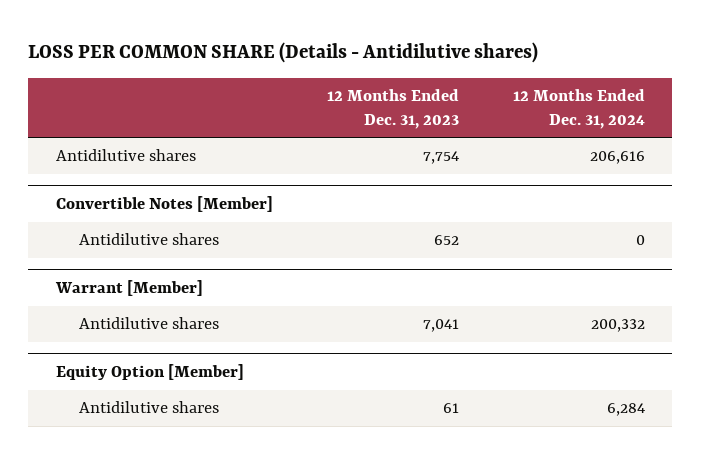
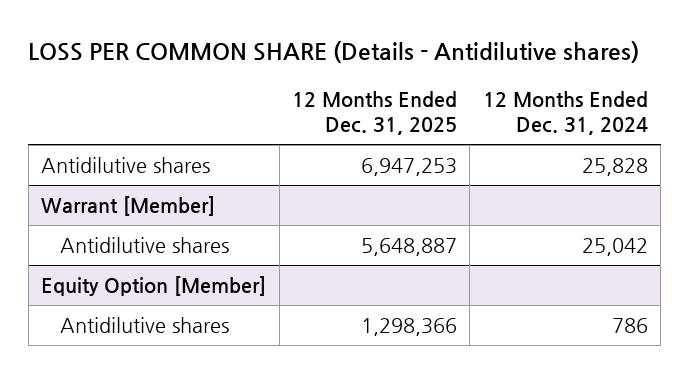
[326,88,459,129] 12 Months Ended Dec. 31, 2023 -> none
none -> [292,91,458,136] 12 Months Ended Dec. 31, 2025
[55,196,273,213] Convertible Notes [Member] -> none
[78,233,219,246] Antidilutive shares -> none
[589,151,645,165] 206,616 -> [581,158,648,177] 25,828
[590,319,645,333] 200,332 -> [581,238,648,257] 25,042
[606,403,645,417] 6,284 -> [611,318,648,334] 786

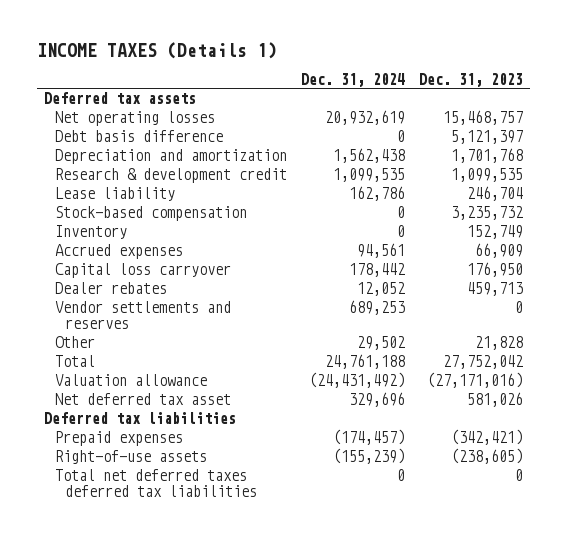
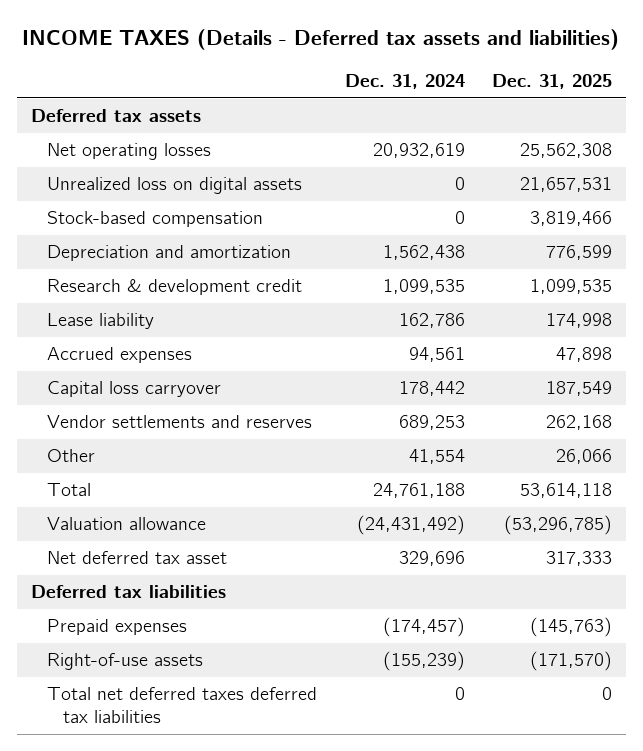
[37,41,278,59] INCOME TAXES (Details 1) -> [22,29,620,51] INCOME TAXES (Details - Deferred tax assets and liabilities)
[418,72,523,87] Dec. 31, 2023 -> none
none -> [492,74,613,90] Dec. 31, 2025
[54,130,223,143] Debt basis difference -> none
none -> [46,177,302,195] Unrealized loss on digital assets
[54,206,247,222] Stock-based compensation -> [46,211,263,228] Stock-based compensation
[54,225,127,240] Inventory -> none
[54,282,167,295] Dealer rebates -> none
[356,336,405,351] 29,502 -> [408,449,465,465] 41,554

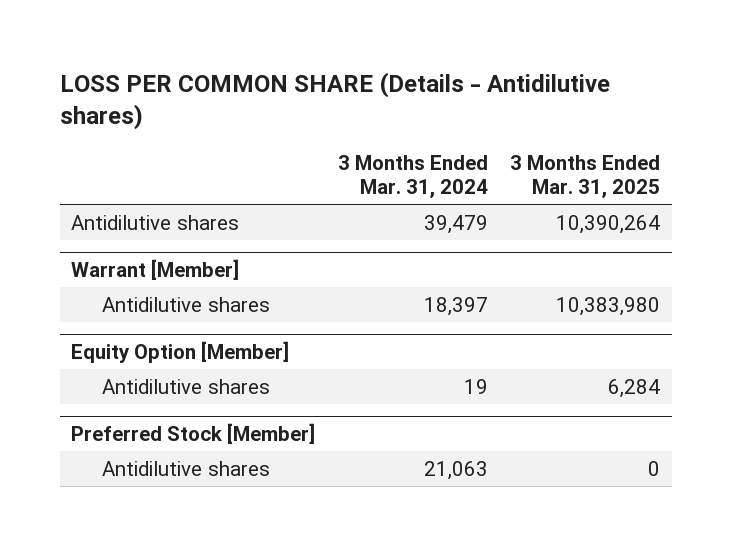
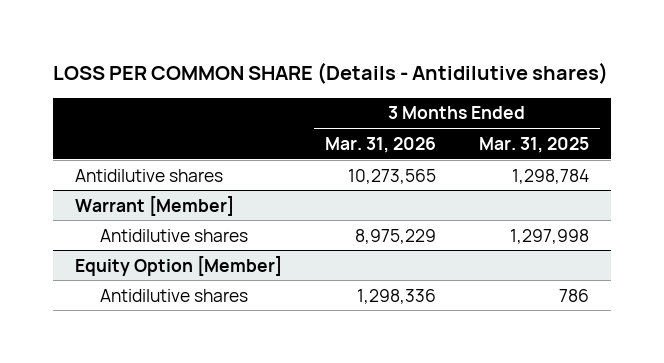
[337,154,488,198] 3 Months Ended Mar. 31, 2024 -> none
none -> [325,136,437,153] Mar. 31, 2026
[556,214,661,234] 10,390,264 -> [512,168,590,184] 1,298,784
[556,296,661,316] 10,383,980 -> [510,228,590,244] 1,297,998
[70,423,315,445] Preferred Stock [Member] -> none
[102,460,271,476] Antidilutive shares -> none
[608,378,661,398] 6,284 -> [559,288,590,302] 786

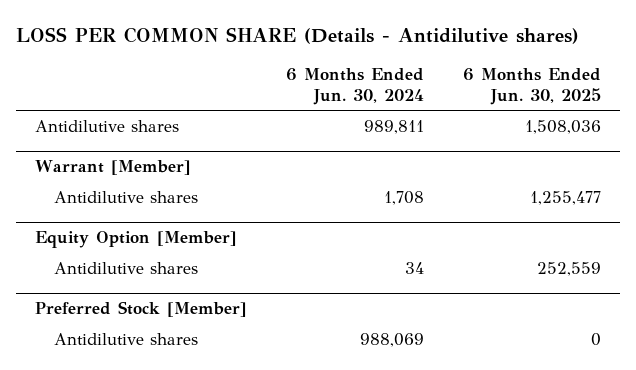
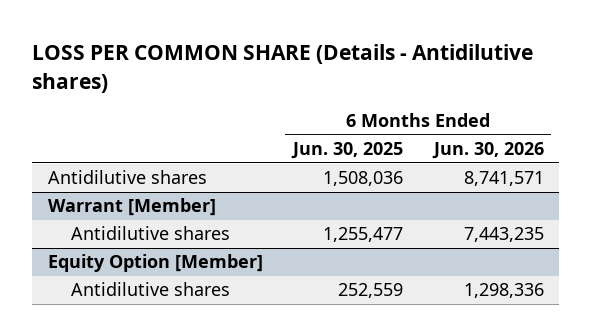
[286,68,425,105] 6 Months Ended Jun. 30, 2024 -> none
none -> [431,142,544,160] Jun. 30, 2026
[35,301,248,318] Preferred Stock [Member] -> none
[54,333,199,346] Antidilutive shares -> none

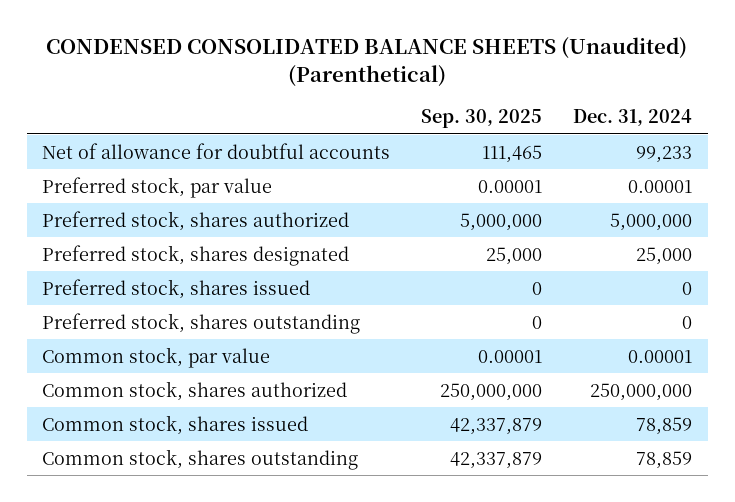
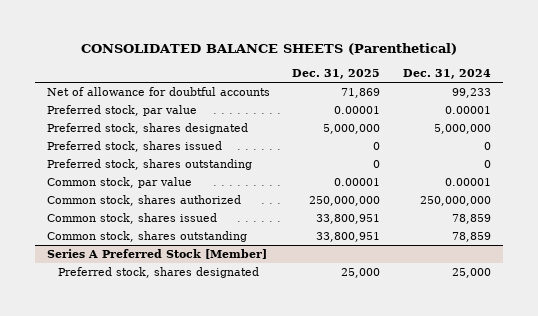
[46,37,688,87] CONDENSED CONSOLIDATED BALANCE SHEETS (Unaudited) (Parenthetical) -> [80,42,457,55] CONSOLIDATED BALANCE SHEETS (Parenthetical)
[421,109,543,129] Sep. 30, 2025 -> none
none -> [292,69,381,80] Dec. 31, 2025
[42,244,350,266] Preferred stock, shares designated -> none
[42,210,350,231] Preferred stock, shares authorized -> [46,123,248,135] Preferred stock, shares designated
none -> [46,249,267,260] Series A Preferred Stock [Member]
none -> [58,267,260,279] Preferred stock, shares designated

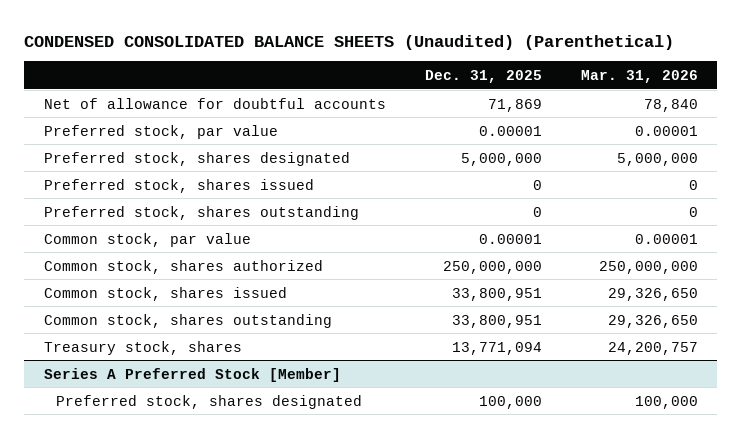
[80,42,457,55] CONSOLIDATED BALANCE SHEETS (Parenthetical) -> [24,34,675,50] CONDENSED CONSOLIDATED BALANCE SHEETS (Unaudited) (Parenthetical)
[403,69,492,80] Dec. 31, 2024 -> none
none -> [580,70,698,84] Mar. 31, 2026
none -> [43,340,242,355] Treasury stock, shares
[341,268,381,279] 25,000 -> [478,395,542,409] 100,000

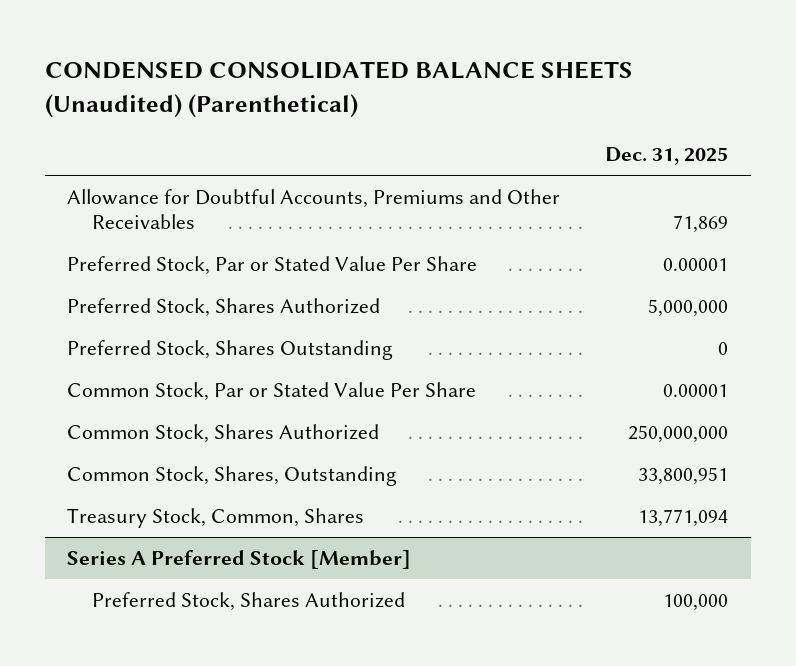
[580,70,698,84] Mar. 31, 2026 -> none
[43,178,314,193] Preferred stock, shares issued -> none
[43,286,287,301] Common stock, shares issued -> none
[43,97,386,109] Net of allowance for doubtful accounts -> [67,188,561,230] Allowance for Doubtful Accounts, Premiums and Other Receivables
[43,124,278,139] Preferred stock, par value -> [67,255,478,275] Preferred Stock, Par or Stated Value Per Share
[43,151,350,166] Preferred stock, shares designated -> [67,297,381,317] Preferred Stock, Shares Authorized
[43,205,359,220] Preferred stock, shares outstanding -> [67,339,394,360] Preferred Stock, Shares Outstanding
[43,232,251,247] Common stock, par value -> [67,381,477,401] Common Stock, Par or Stated Value Per Share
[43,259,323,274] Common stock, shares authorized -> [67,423,380,443] Common Stock, Shares Authorized
[43,313,332,328] Common stock, shares outstanding -> [67,465,398,486] Common Stock, Shares, Outstanding
[43,340,242,355] Treasury stock, shares -> [67,507,365,528] Treasury Stock, Common, Shares
[56,394,363,409] Preferred stock, shares designated -> [91,591,405,611] Preferred Stock, Shares Authorized

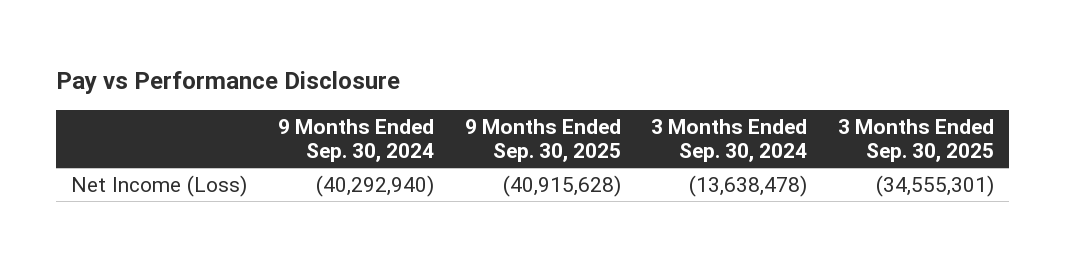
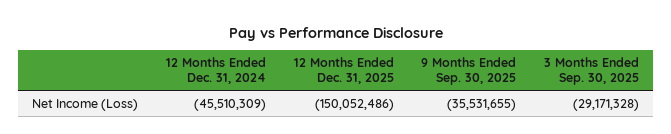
[277,118,434,163] 9 Months Ended Sep. 30, 2024 -> none
[651,118,808,163] 3 Months Ended Sep. 30, 2024 -> none
none -> [165,57,266,85] 12 Months Ended Dec. 31, 2024
none -> [293,57,394,85] 12 Months Ended Dec. 31, 2025
[502,175,621,198] (40,915,628) -> [447,98,517,111] (35,531,655)
[876,175,995,198] (34,555,301) -> [573,98,640,111] (29,171,328)

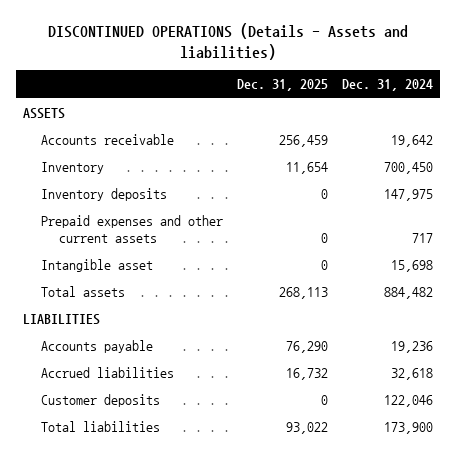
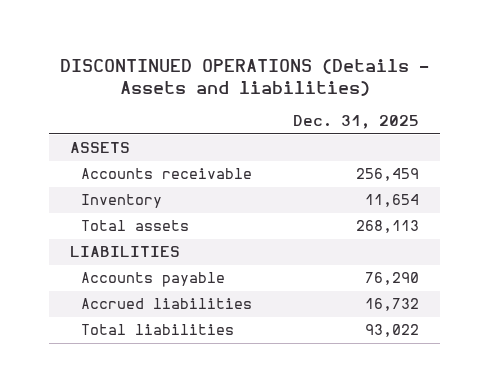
[342,79,434,92] Dec. 31, 2024 -> none
[40,187,167,201] Inventory deposits -> none
[40,214,223,244] Prepaid expenses and other current assets -> none
[40,258,153,272] Intangible asset -> none
[40,393,160,407] Customer deposits -> none

